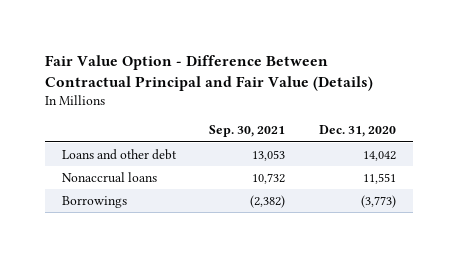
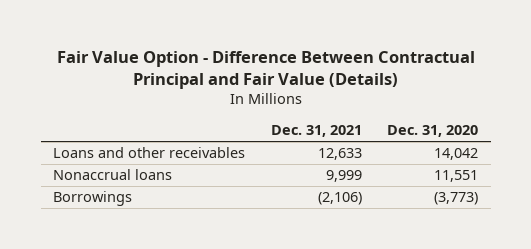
[209,125,286,138] Sep. 30, 2021 -> none
none -> [270,125,362,138] Dec. 31, 2021
[61,149,177,161] Loans and other debt -> [53,147,246,159] Loans and other receivables

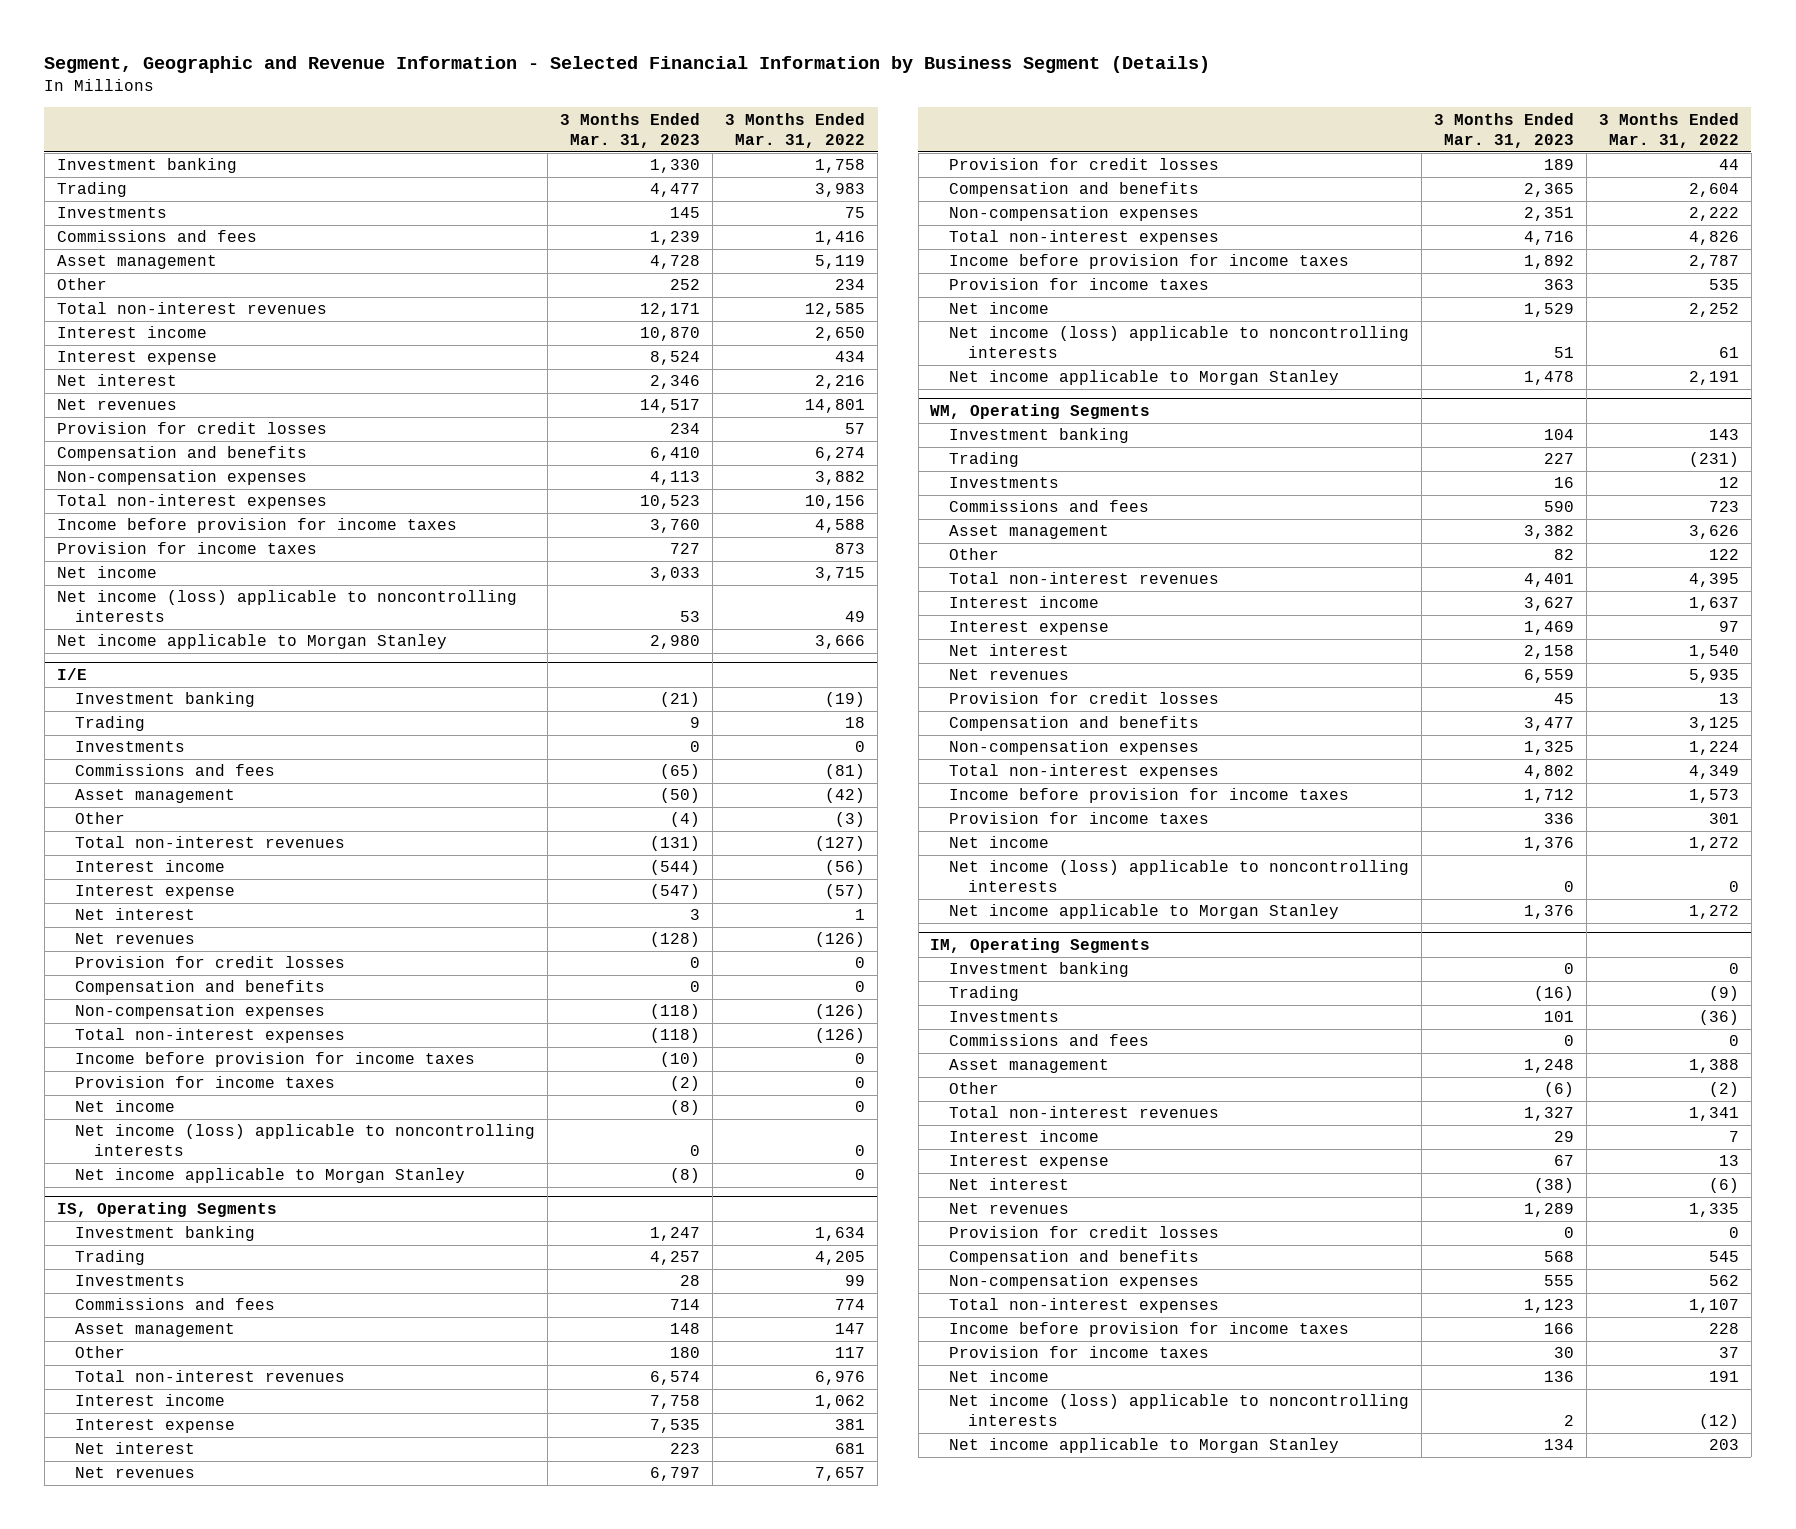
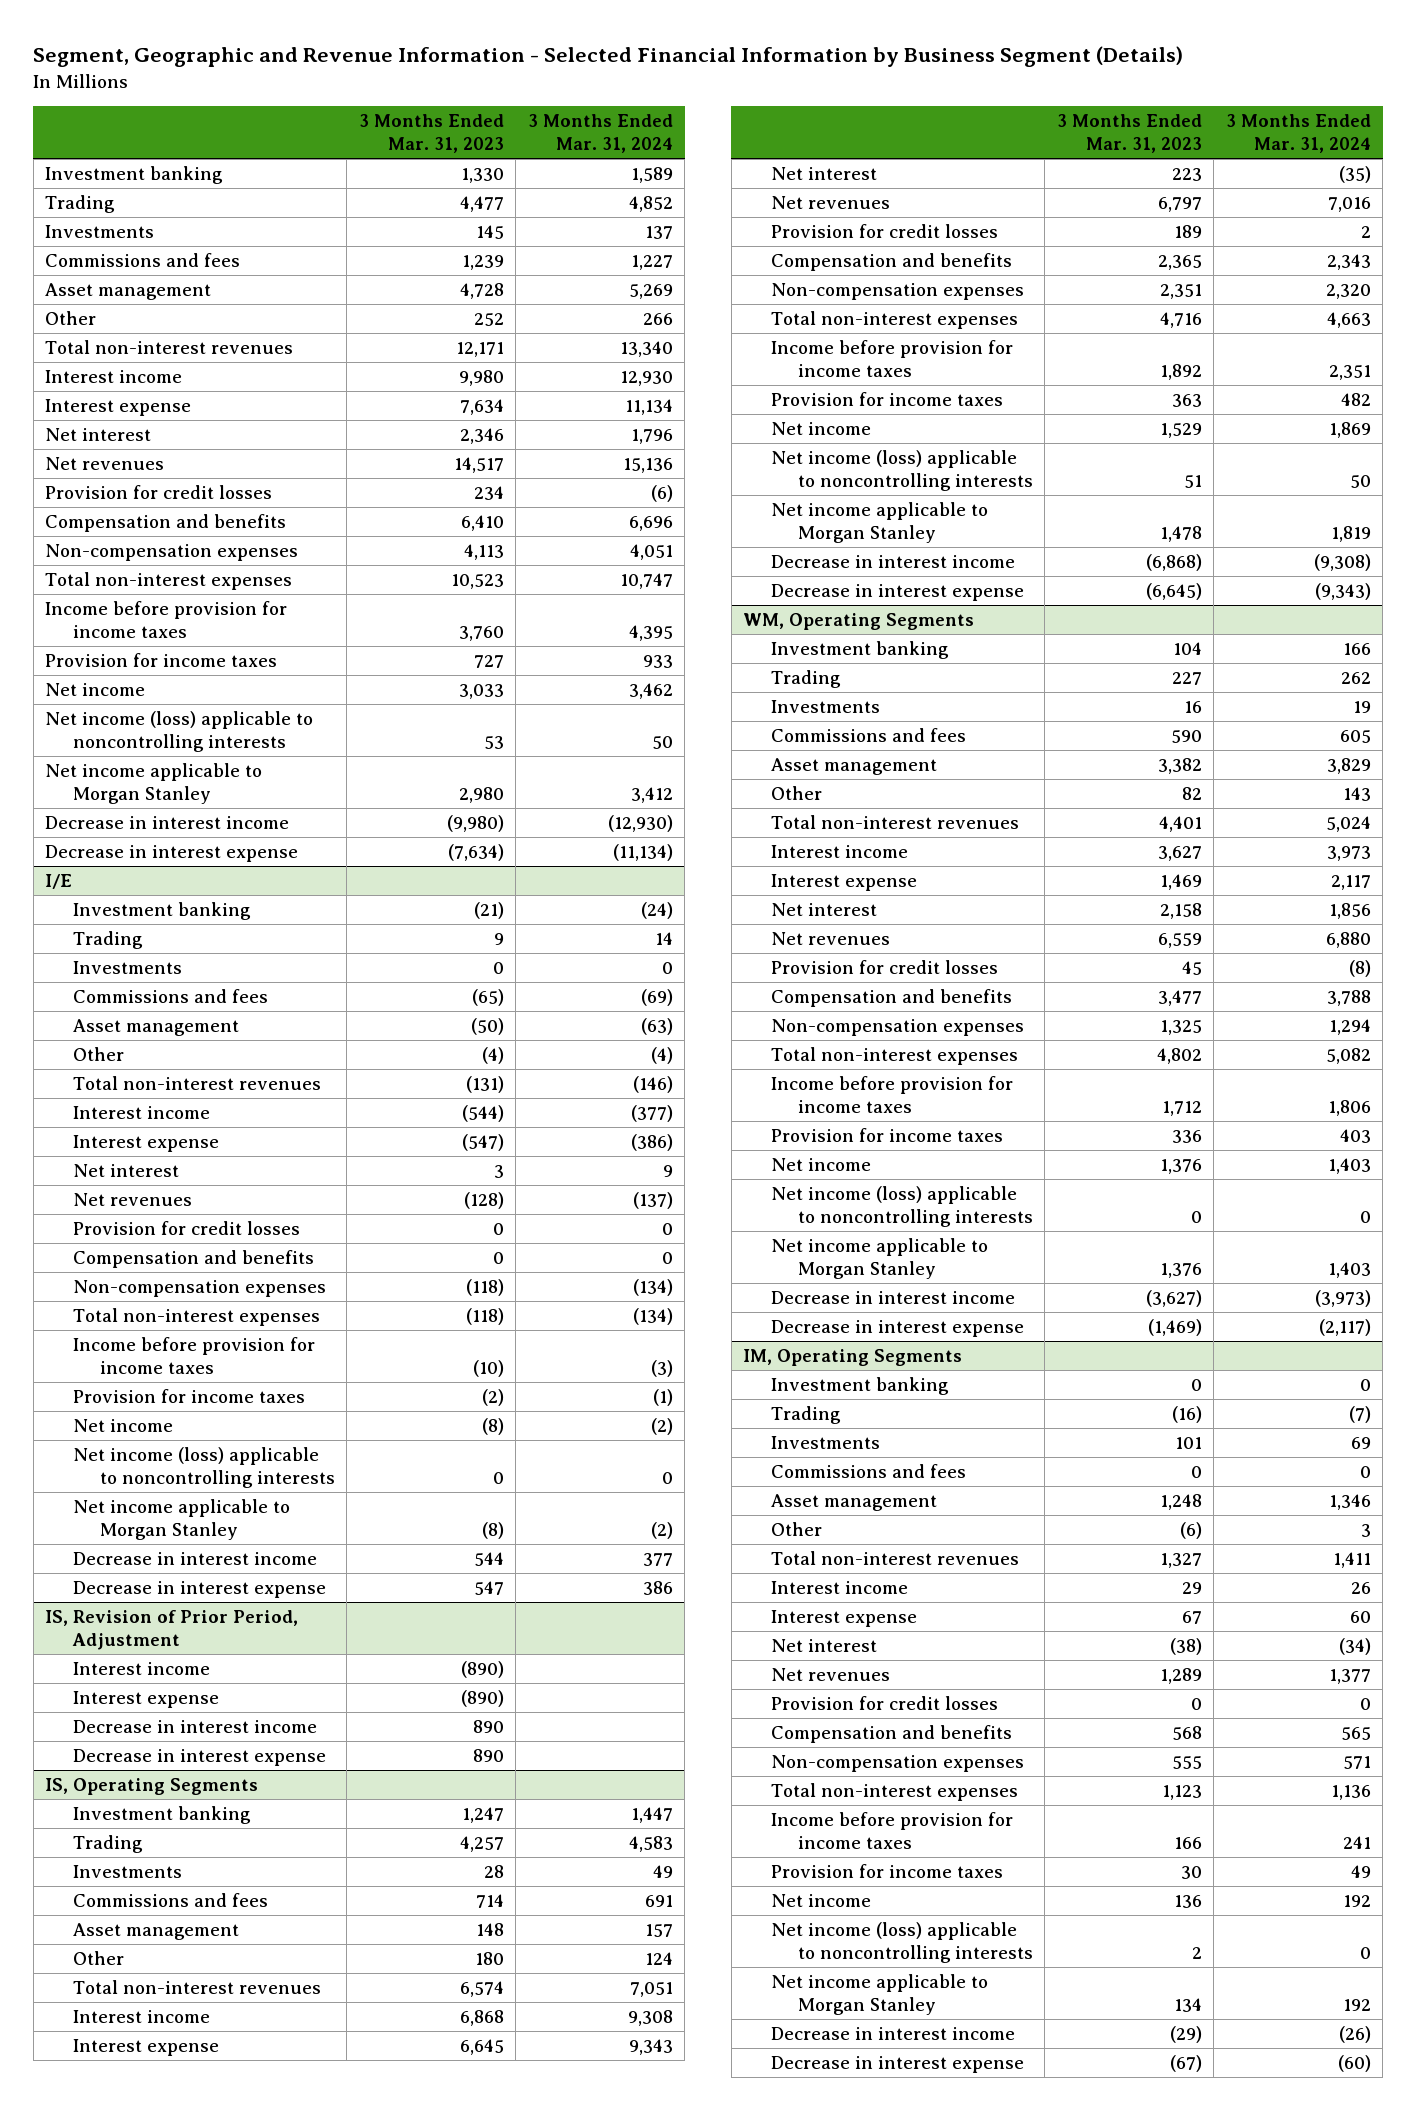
[725,112,866,148] 3 Months Ended Mar. 31, 2022 -> none
none -> [527,114,673,154] 3 Months Ended Mar. 31, 2024
[640,327,701,342] 10,870 -> [458,370,504,387] 9,980
[650,351,701,366] 8,524 -> [459,399,504,416] 7,634
none -> [45,816,290,830] Decrease in interest income
none -> [45,845,299,863] Decrease in interest expense
none -> [72,1552,317,1566] Decrease in interest income
none -> [72,1581,326,1599] Decrease in interest expense
none -> [45,1610,299,1650] IS, Revision of Prior Period, Adjustment
none -> [72,1662,210,1676] Interest income
none -> [72,1691,219,1709] Interest expense
none -> [72,1720,317,1734] Decrease in interest income
none -> [72,1749,326,1767] Decrease in interest expense
[650,1395,701,1410] 7,758 -> [459,2010,504,2027] 6,868
[650,1419,701,1434] 7,535 -> [459,2039,504,2056] 6,645
none -> [770,555,1015,569] Decrease in interest income
none -> [770,584,1024,602] Decrease in interest expense
none -> [770,1291,1015,1305] Decrease in interest income
none -> [770,1320,1024,1338] Decrease in interest expense
none -> [770,2027,1015,2041] Decrease in interest income
none -> [770,2056,1024,2074] Decrease in interest expense

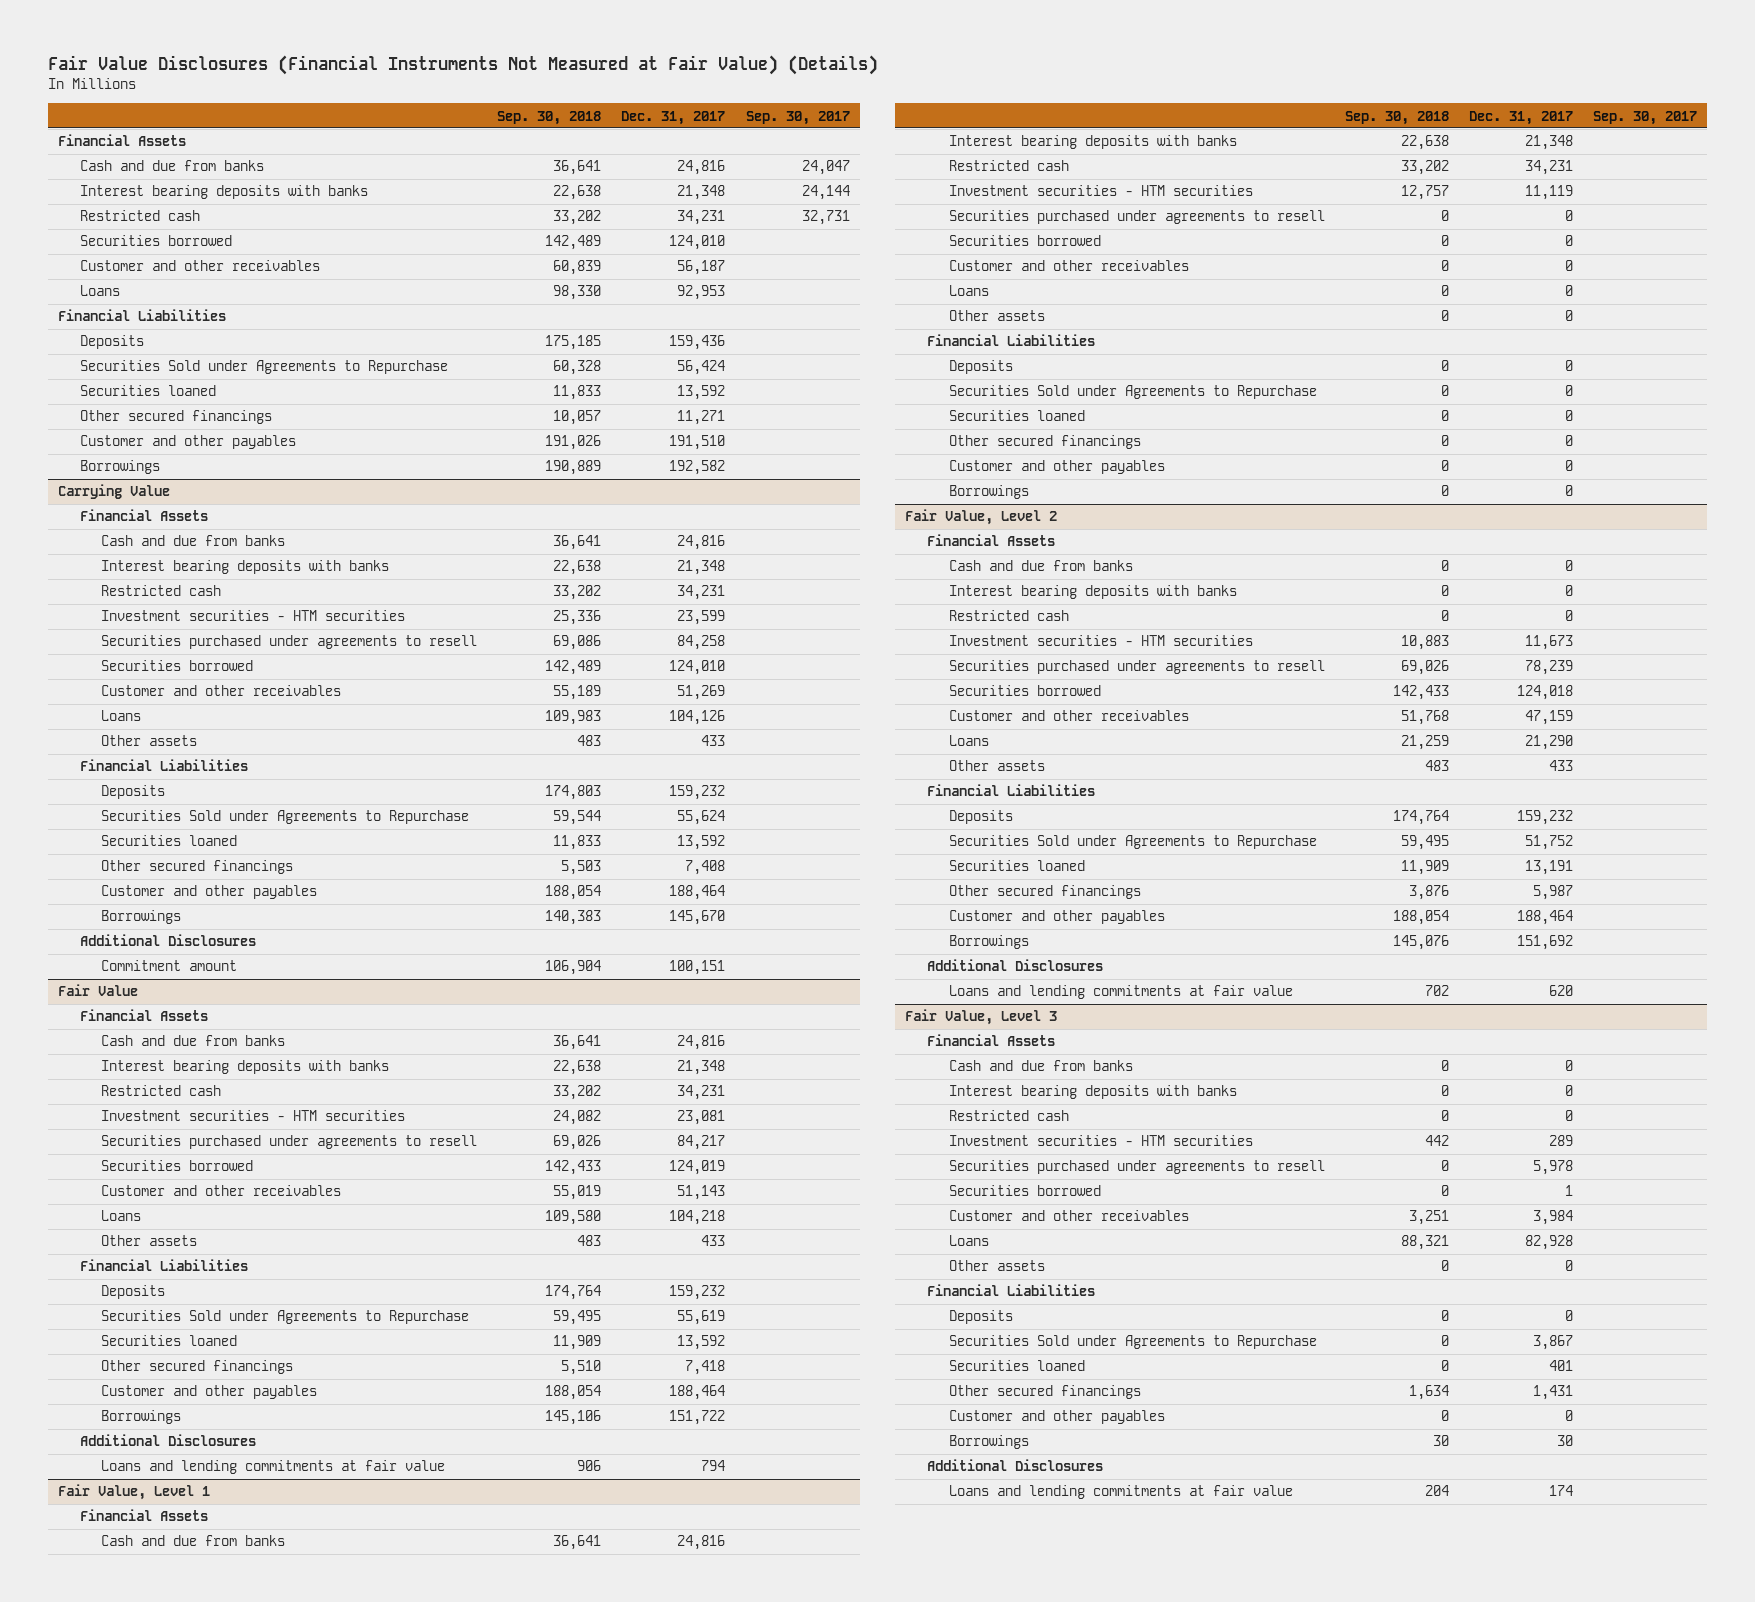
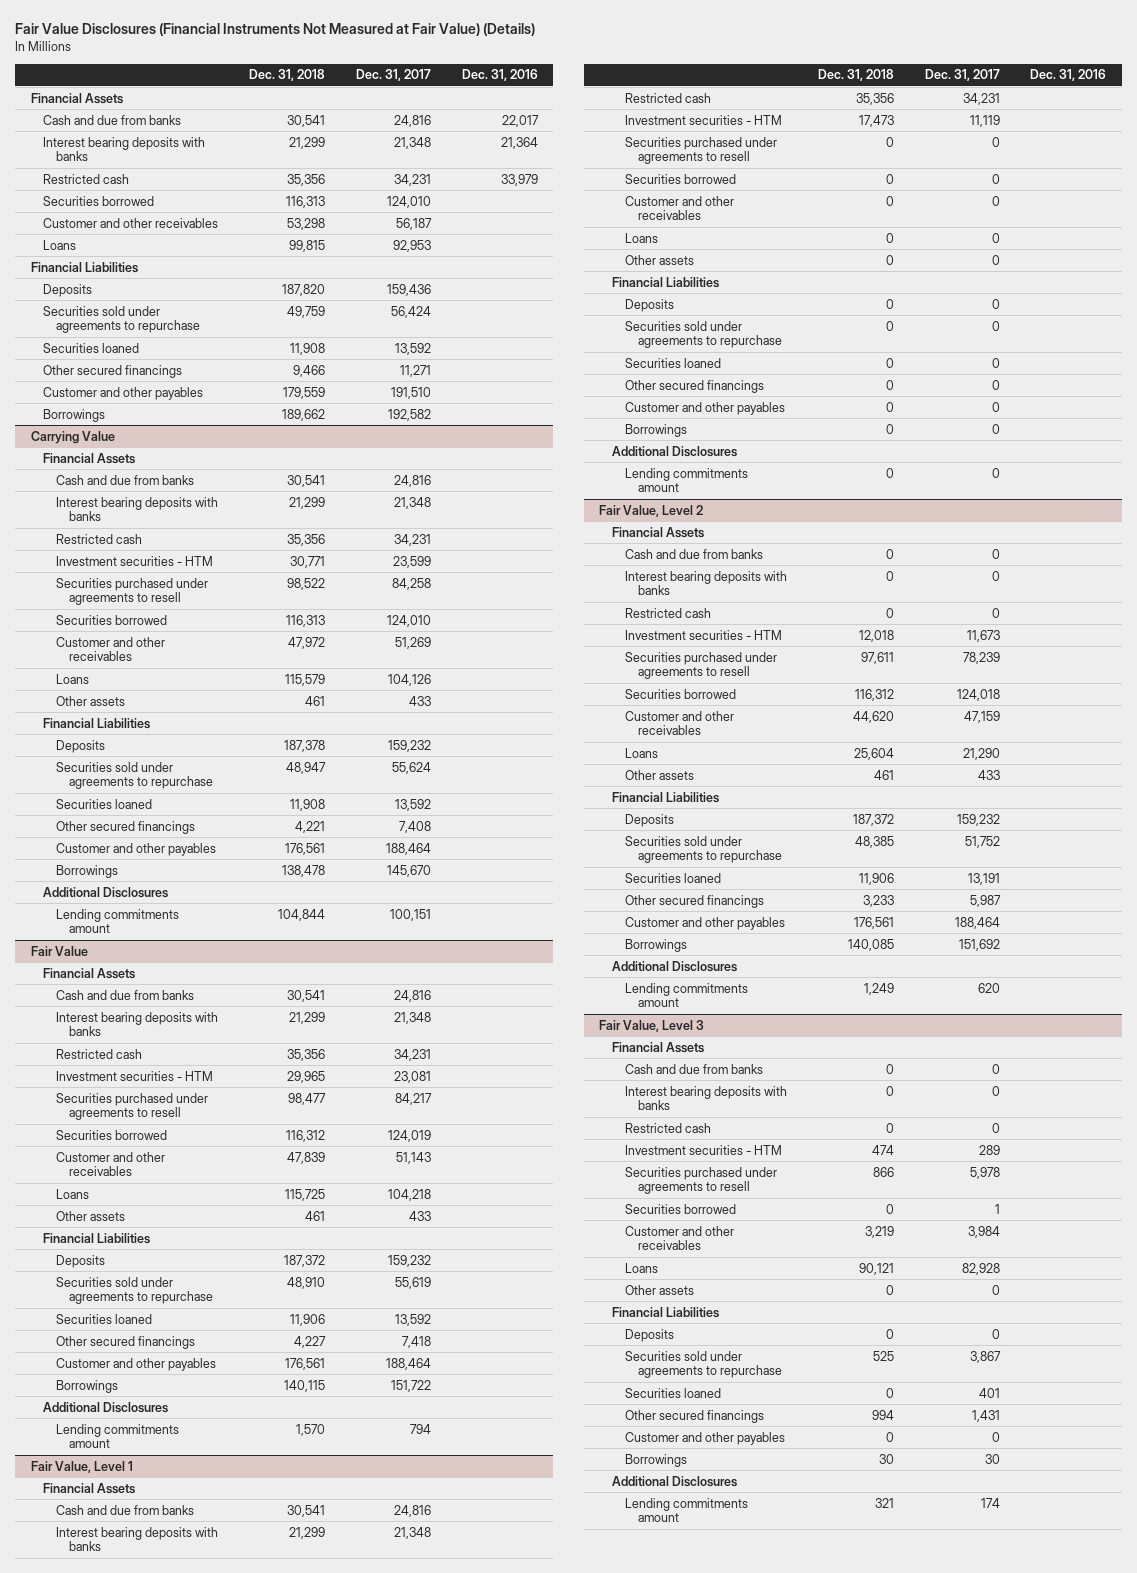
[497,110,602,125] Sep. 30, 2018 -> none
[745,110,850,125] Sep. 30, 2017 -> none
none -> [249,69,326,82] Dec. 31, 2018
none -> [461,69,538,82] Dec. 31, 2016
[79,360,448,375] Securities Sold under Agreements to Repurchase -> [43,305,201,334] Securities sold under agreements to repurchase
[101,610,406,622] Investment securities - HTM securities -> [56,555,214,566] Investment securities - HTM
[101,810,470,825] Securities Sold under Agreements to Repurchase -> [56,761,214,790] Securities sold under agreements to repurchase
[101,960,238,972] Commitment amount -> [56,908,180,934] Lending commitments amount
[101,1110,406,1122] Investment securities - HTM securities -> [56,1070,214,1081] Investment securities - HTM
[101,1310,470,1325] Securities Sold under Agreements to Repurchase -> [56,1276,214,1305] Securities sold under agreements to repurchase
[101,1460,446,1475] Loans and lending commitments at fair value -> [56,1423,180,1449] Lending commitments amount
[948,185,1253,197] Investment securities - HTM securities -> [624,114,782,125] Investment securities - HTM
[948,385,1317,400] Securities Sold under Agreements to Repurchase -> [624,320,782,349] Securities sold under agreements to repurchase
none -> [612,445,738,457] Additional Disclosures
none -> [624,467,748,493] Lending commitments amount
[948,635,1253,647] Investment securities - HTM securities -> [624,629,782,640] Investment securities - HTM
[948,835,1317,850] Securities Sold under Agreements to Repurchase -> [624,835,782,864] Securities sold under agreements to repurchase
[948,985,1293,1000] Loans and lending commitments at fair value -> none
none -> [624,982,748,1008] Lending commitments amount
[948,1135,1253,1147] Investment securities - HTM securities -> [624,1144,782,1155] Investment securities - HTM
[948,1335,1317,1350] Securities Sold under Agreements to Repurchase -> [624,1350,782,1379] Securities sold under agreements to repurchase
[948,1485,1293,1500] Loans and lending commitments at fair value -> [624,1497,748,1523] Lending commitments amount

